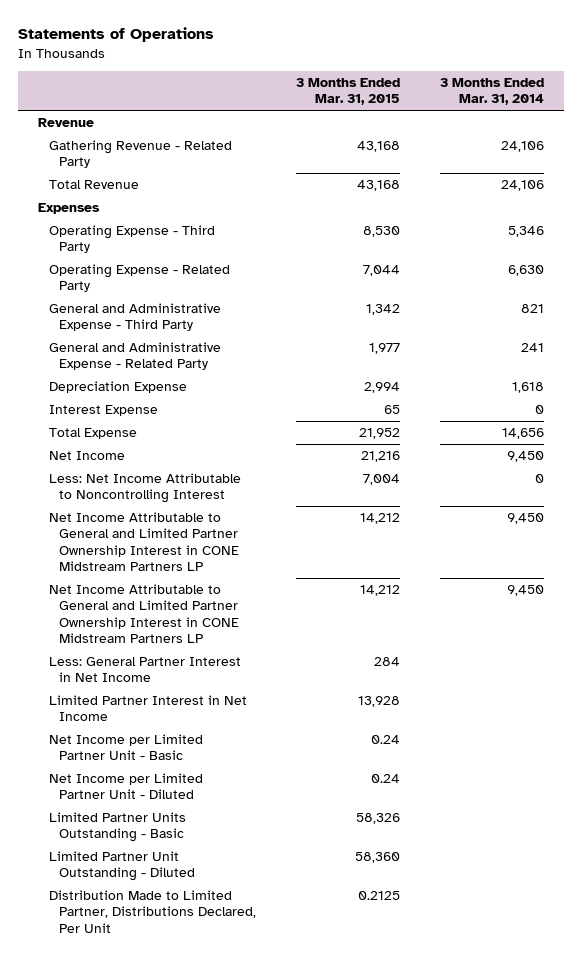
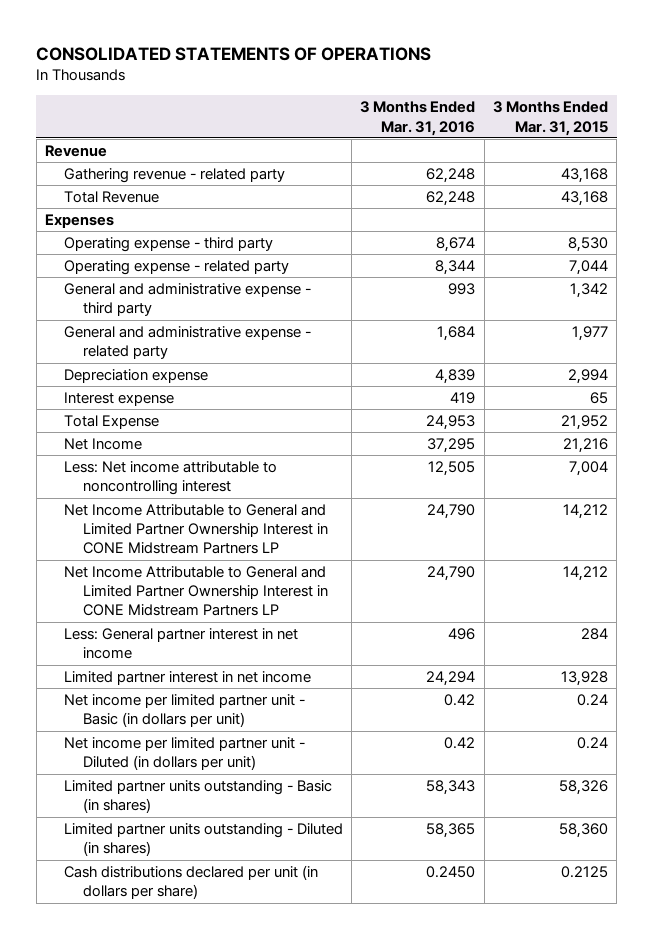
[18,27,215,43] Statements of Operations -> [36,46,432,61] CONSOLIDATED STATEMENTS OF OPERATIONS
[440,78,545,106] 3 Months Ended Mar. 31, 2014 -> none
none -> [360,101,476,136] 3 Months Ended Mar. 31, 2016
[48,140,232,169] Gathering Revenue - Related Party -> [64,167,286,183] Gathering revenue - related party
[48,225,215,254] Operating Expense - Third Party -> [64,236,274,252] Operating expense - third party
[48,264,230,293] Operating Expense - Related Party -> [64,259,290,275] Operating expense - related party
[48,303,221,332] General and Administrative Expense - Third Party -> [64,282,312,317] General and administrative expense - third party
[48,342,221,371] General and Administrative Expense - Related Party -> [64,325,312,360] General and administrative expense - related party
[48,381,187,394] Depreciation Expense -> [64,368,209,383] Depreciation expense
[48,405,158,417] Interest Expense -> [64,391,175,406] Interest expense
[48,473,241,504] Less: Net Income Attributable to Noncontrolling Interest -> [64,460,278,496] Less: Net income attributable to noncontrolling interest
[48,657,241,683] Less: General Partner Interest in Net Income -> [64,627,299,660] Less: General partner interest in net income
[48,695,247,722] Limited Partner Interest in Net Income -> [64,670,312,685] Limited partner interest in net income
[48,734,203,761] Net Income per Limited Partner Unit - Basic -> [64,693,306,728] Net income per limited partner unit - Basic (in dollars per unit)
[48,773,203,800] Net Income per Limited Partner Unit - Diluted -> [64,736,306,771] Net income per limited partner unit - Diluted (in dollars per unit)
[48,812,186,843] Limited Partner Units Outstanding - Basic -> [64,779,333,814] Limited partner units outstanding - Basic (in shares)
[48,851,196,882] Limited Partner Unit Outstanding - Diluted -> [64,822,344,857] Limited partner units outstanding - Diluted (in shares)
[48,890,257,933] Distribution Made to Limited Partner, Distributions Declared, Per Unit -> [64,864,319,900] Cash distributions declared per unit (in dollars per share)

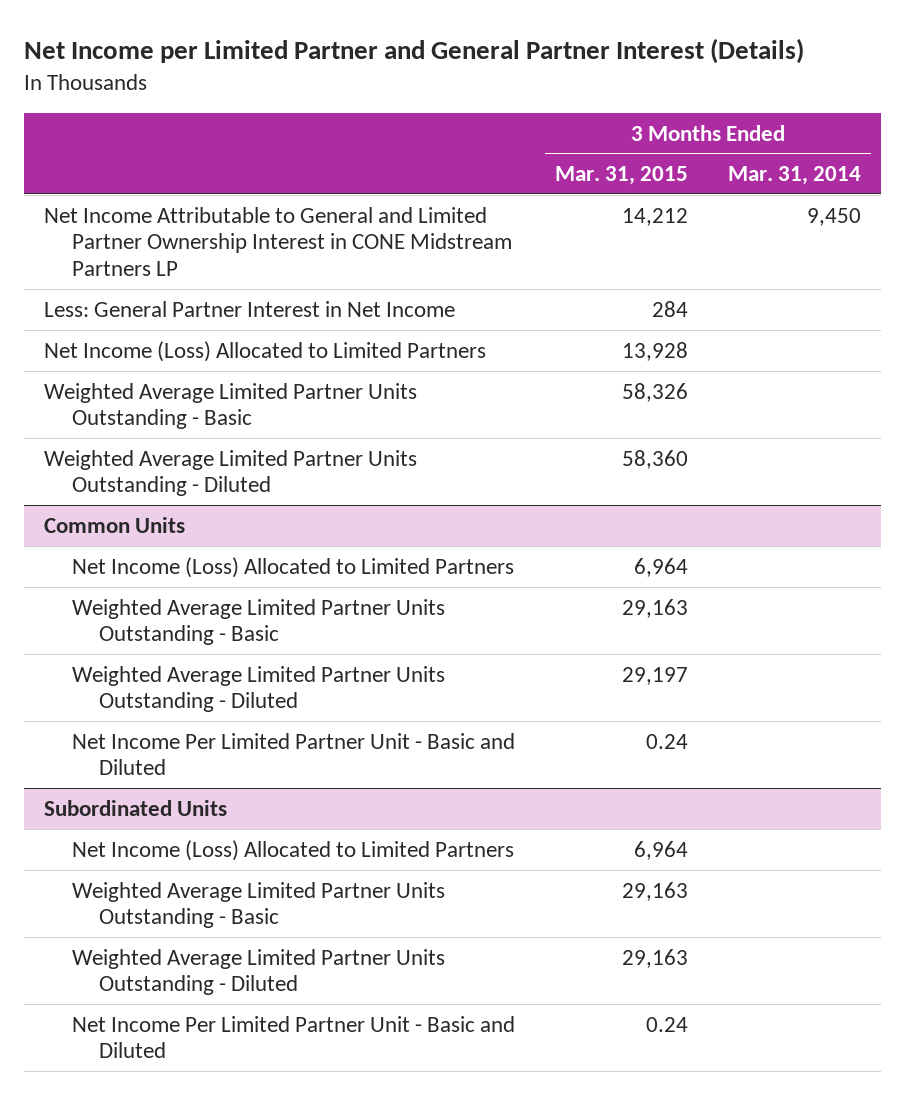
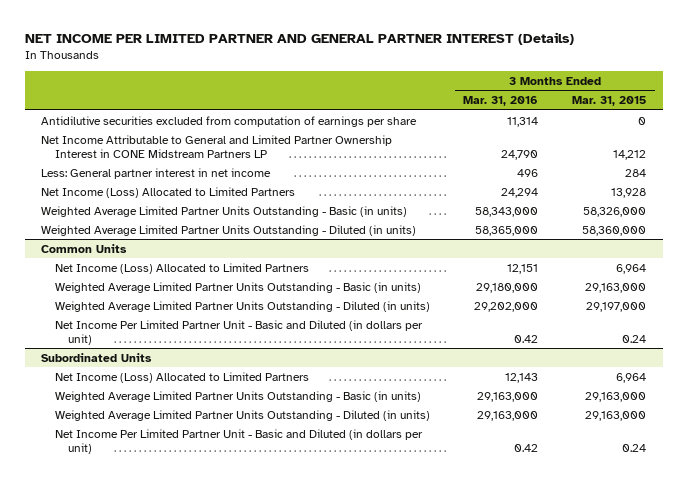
[23,38,804,65] Net Income per Limited Partner and General Partner Interest (Details) -> [24,32,574,46] NET INCOME PER LIMITED PARTNER AND GENERAL PARTNER INTEREST (Details)
[728,166,862,186] Mar. 31, 2014 -> none
none -> [463,96,539,107] Mar. 31, 2016
none -> [41,115,418,127] Antidilutive securities excluded from computation of earnings per share
[43,300,455,317] Less: General Partner Interest in Net Income -> [41,167,272,179] Less: General partner interest in net income
[43,382,417,430] Weighted Average Limited Partner Units Outstanding - Basic -> [41,205,408,217] Weighted Average Limited Partner Units Outstanding - Basic (in units)
[621,382,688,402] 58,326 -> [583,206,647,217] 58,326,000
[43,449,417,497] Weighted Average Limited Partner Units Outstanding - Diluted -> [41,224,417,236] Weighted Average Limited Partner Units Outstanding - Diluted (in units)
[621,449,688,469] 58,360 -> [582,225,647,236] 58,360,000
[71,598,445,646] Weighted Average Limited Partner Units Outstanding - Basic -> [54,281,421,293] Weighted Average Limited Partner Units Outstanding - Basic (in units)
[621,598,688,618] 29,163 -> [585,282,647,293] 29,163,000
[71,665,445,713] Weighted Average Limited Partner Units Outstanding - Diluted -> [54,300,430,312] Weighted Average Limited Partner Units Outstanding - Diluted (in units)
[621,666,688,685] 29,197 -> [586,301,647,312] 29,197,000
[71,732,515,776] Net Income Per Limited Partner Unit - Basic and Diluted -> [54,319,423,345] Net Income Per Limited Partner Unit - Basic and Diluted (in dollars per unit)
[71,881,445,929] Weighted Average Limited Partner Units Outstanding - Basic -> [54,390,421,402] Weighted Average Limited Partner Units Outstanding - Basic (in units)
[621,881,688,901] 29,163 -> [585,391,647,402] 29,163,000
[71,948,445,996] Weighted Average Limited Partner Units Outstanding - Diluted -> [54,409,430,421] Weighted Average Limited Partner Units Outstanding - Diluted (in units)
[621,948,688,968] 29,163 -> [585,410,647,421] 29,163,000
[71,1015,515,1059] Net Income Per Limited Partner Unit - Basic and Diluted -> [54,428,423,454] Net Income Per Limited Partner Unit - Basic and Diluted (in dollars per unit)

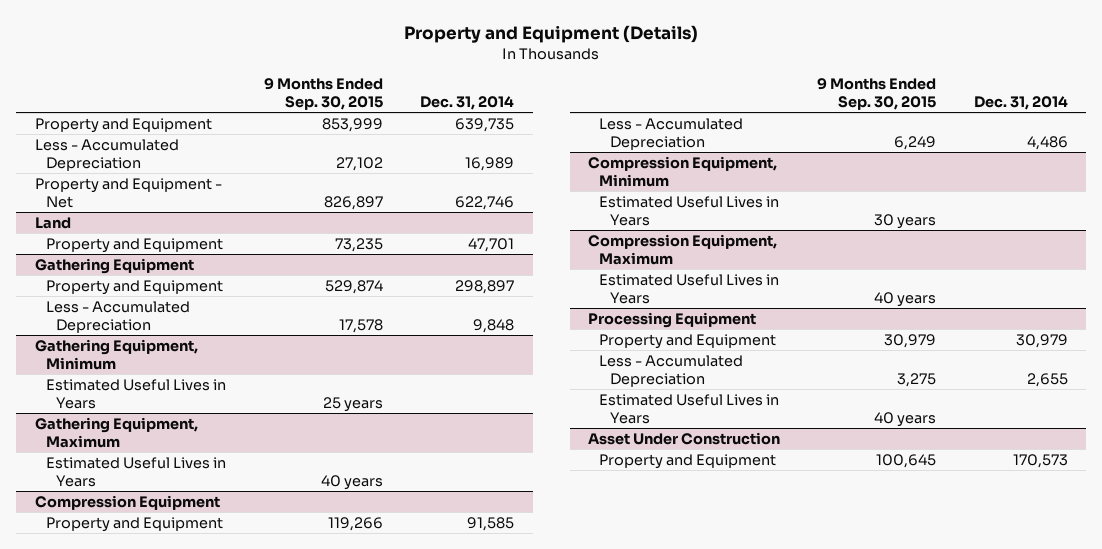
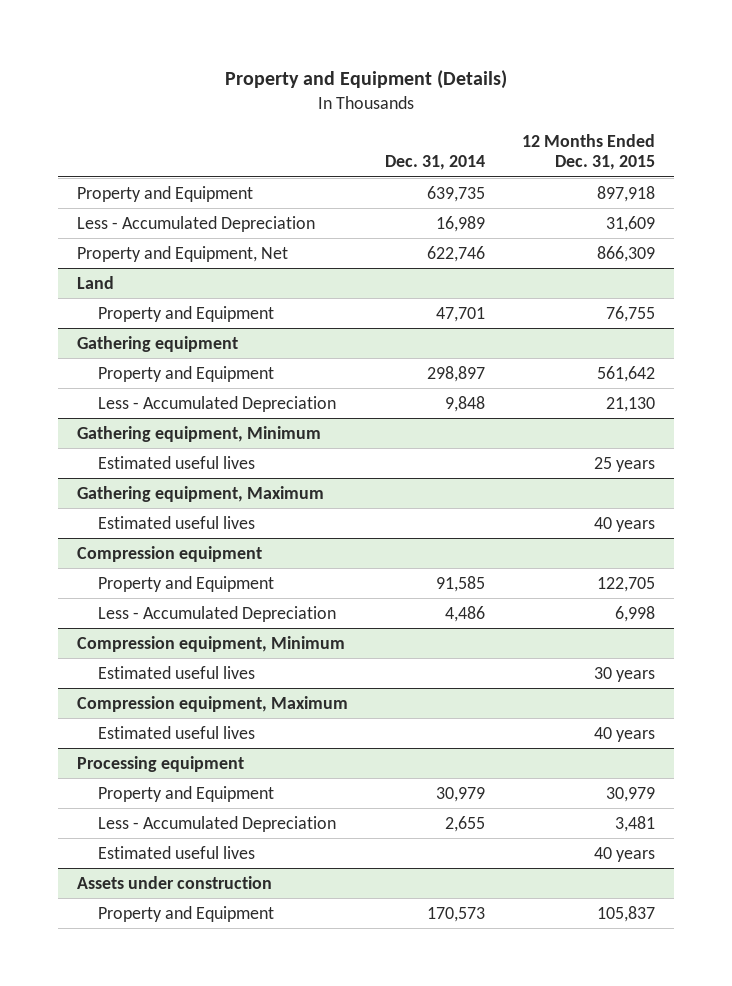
[264,78,384,110] 9 Months Ended Sep. 30, 2015 -> none
none -> [522,133,656,171] 12 Months Ended Dec. 31, 2015
[34,177,222,208] Property and Equipment - Net -> [76,245,288,262] Property and Equipment, Net
[34,257,194,274] Gathering Equipment -> [76,335,238,352] Gathering equipment
[34,338,198,370] Gathering Equipment, Minimum -> [76,425,321,442] Gathering equipment, Minimum
[45,378,226,409] Estimated Useful Lives in Years -> [98,455,256,469] Estimated useful lives
[34,416,198,448] Gathering Equipment, Maximum -> [76,485,324,502] Gathering equipment, Maximum
[45,456,226,487] Estimated Useful Lives in Years -> [98,515,256,529] Estimated useful lives
[34,494,220,510] Compression Equipment -> [76,545,262,562] Compression equipment
[588,155,778,187] Compression Equipment, Minimum -> [76,635,345,652] Compression equipment, Minimum
[598,195,779,226] Estimated Useful Lives in Years -> [98,665,256,679] Estimated useful lives
[588,233,778,265] Compression Equipment, Maximum -> [76,695,348,712] Compression equipment, Maximum
[598,273,779,304] Estimated Useful Lives in Years -> [98,725,256,739] Estimated useful lives
[588,311,757,328] Processing Equipment -> [76,755,244,772] Processing equipment
[598,393,779,424] Estimated Useful Lives in Years -> [98,845,256,859] Estimated useful lives
[588,431,781,445] Asset Under Construction -> [76,875,272,889] Assets under construction

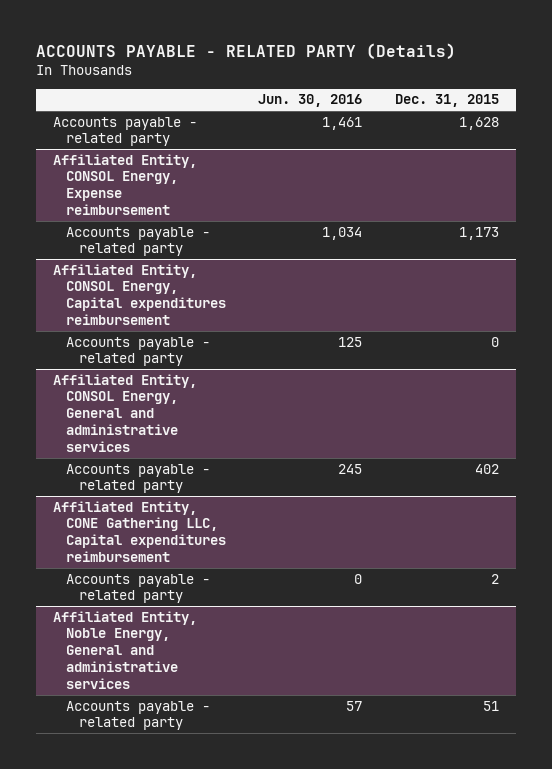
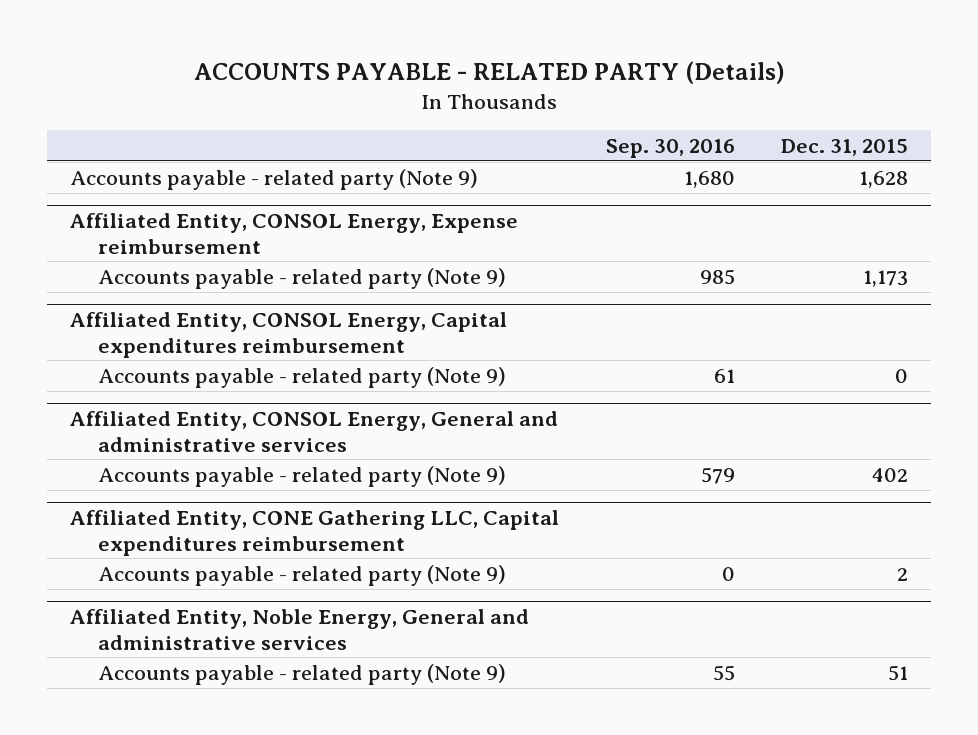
[258,94,363,108] Jun. 30, 2016 -> none
none -> [605,138,735,158] Sep. 30, 2016
[52,116,197,147] Accounts payable - related party -> [70,168,479,190] Accounts payable - related party (Note 9)
[65,226,210,257] Accounts payable - related party -> [97,267,506,289] Accounts payable - related party (Note 9)
[65,336,210,367] Accounts payable - related party -> [97,366,506,388] Accounts payable - related party (Note 9)
[65,463,210,494] Accounts payable - related party -> [97,465,506,487] Accounts payable - related party (Note 9)
[65,573,210,604] Accounts payable - related party -> [97,564,506,586] Accounts payable - related party (Note 9)
[65,700,210,731] Accounts payable - related party -> [97,663,506,685] Accounts payable - related party (Note 9)

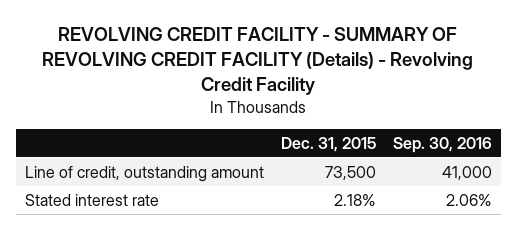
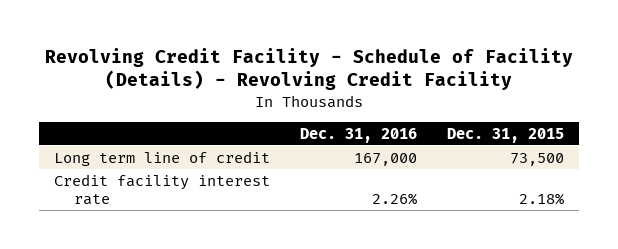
[42,26,474,96] REVOLVING CREDIT FACILITY - SUMMARY OF REVOLVING CREDIT FACILITY (Details) - Revolving Credit Facility -> [45,47,574,91] Revolving Credit Facility - Schedule of Facility (Details) - Revolving Credit Facility
[393,136,493,153] Sep. 30, 2016 -> none
none -> [300,127,418,143] Dec. 31, 2016
[24,165,264,182] Line of credit, outstanding amount -> [54,150,271,166] Long term line of credit
[24,193,159,206] Stated interest rate -> [54,173,271,205] Credit facility interest rate

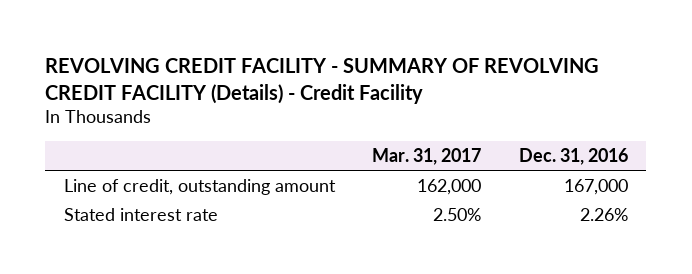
[45,47,574,91] Revolving Credit Facility - Schedule of Facility (Details) - Revolving Credit Facility -> [45,57,600,104] REVOLVING CREDIT FACILITY - SUMMARY OF REVOLVING CREDIT FACILITY (Details) - Credit Facility
[447,127,565,143] Dec. 31, 2015 -> none
none -> [372,147,482,165] Mar. 31, 2017
[54,150,271,166] Long term line of credit -> [63,178,336,195] Line of credit, outstanding amount
[54,173,271,205] Credit facility interest rate -> [63,207,218,221] Stated interest rate

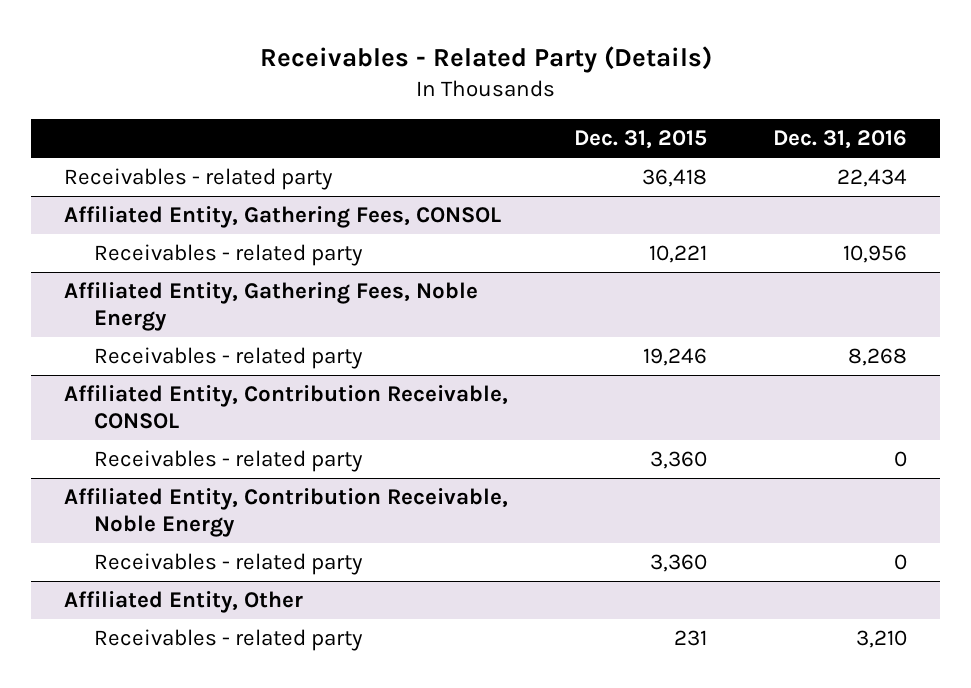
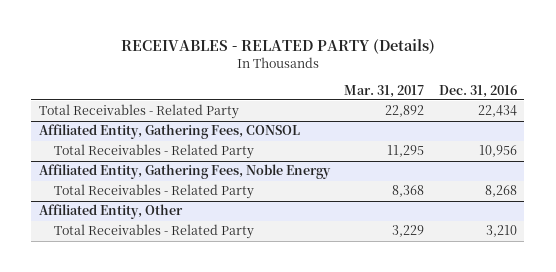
[259,46,712,74] Receivables - Related Party (Details) -> [120,38,435,54] RECEIVABLES - RELATED PARTY (Details)
[574,130,708,150] Dec. 31, 2015 -> none
none -> [344,84,425,98] Mar. 31, 2017
[64,168,334,191] Receivables - related party -> [38,104,239,120] Total Receivables - Related Party
[94,244,364,267] Receivables - related party -> [54,144,255,160] Total Receivables - Related Party
[64,385,509,429] Affiliated Entity, Contribution Receivable, CONSOL -> none
[94,450,364,473] Receivables - related party -> none
[64,488,509,537] Affiliated Entity, Contribution Receivable, Noble Energy -> none
[94,553,364,576] Receivables - related party -> none
[94,347,364,370] Receivables - related party -> [54,184,255,200] Total Receivables - Related Party
[94,629,364,652] Receivables - related party -> [54,224,255,240] Total Receivables - Related Party

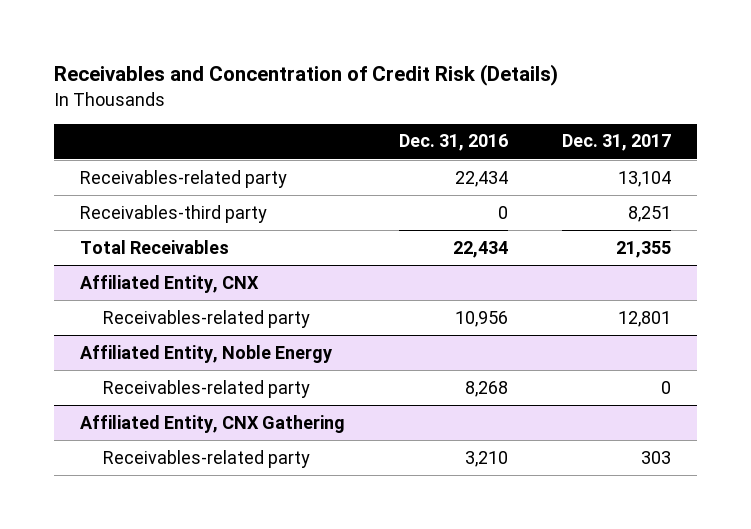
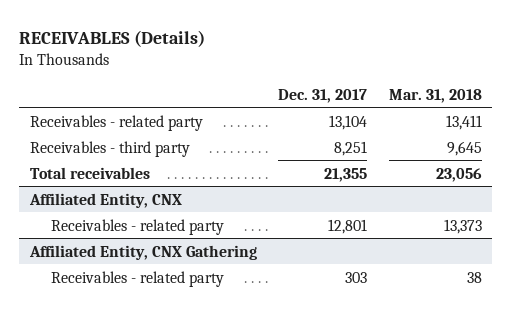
[53,64,558,87] Receivables and Concentration of Credit Risk (Details) -> [19,29,206,47] RECEIVABLES (Details)
[399,134,509,152] Dec. 31, 2016 -> none
none -> [388,88,482,103] Mar. 31, 2018
[80,169,288,188] Receivables-related party -> [30,114,204,131] Receivables - related party
[80,204,268,223] Receivables-third party -> [30,140,191,157] Receivables - third party
[80,239,230,254] Total Receivables -> [30,166,151,179] Total receivables
[80,344,333,363] Affiliated Entity, Noble Energy -> none
[102,379,310,398] Receivables-related party -> none
[102,309,310,328] Receivables-related party -> [51,218,225,235] Receivables - related party
[102,449,310,468] Receivables-related party -> [51,270,225,287] Receivables - related party

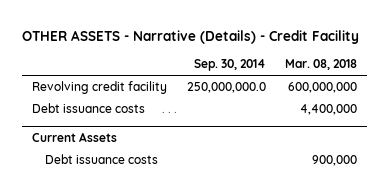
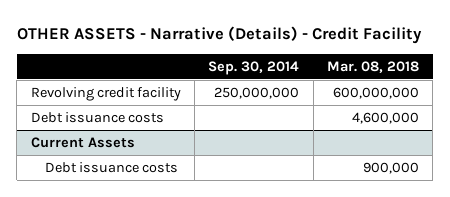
[186,82,266,94] 250,000,000.0 -> [214,87,300,100] 250,000,000
[300,104,358,116] 4,400,000 -> [352,112,420,125] 4,600,000

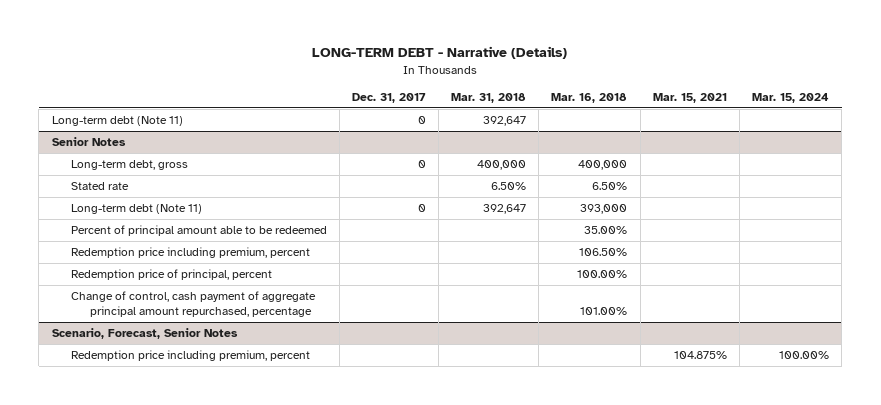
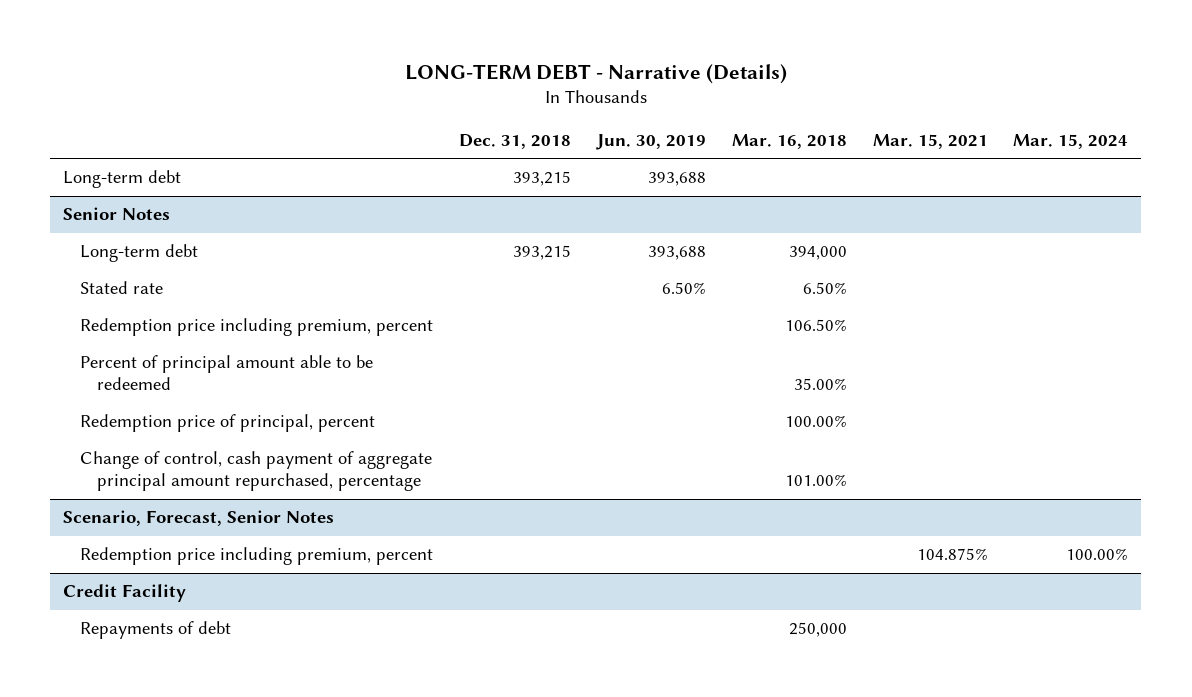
[351,92,426,103] Dec. 31, 2017 -> none
[451,92,527,103] Mar. 31, 2018 -> none
none -> [459,134,572,150] Dec. 31, 2018
none -> [595,134,706,151] Jun. 30, 2019
[51,116,183,127] Long-term debt (Note 11) -> [63,170,182,189] Long-term debt
[70,160,188,171] Long-term debt, gross -> [80,244,199,263] Long-term debt
[578,160,628,171] 400,000 -> [788,246,847,261] 394,000
[70,204,202,215] Long-term debt (Note 11) -> none
[70,225,327,237] Percent of principal amount able to be redeemed -> [80,355,374,391] Percent of principal amount able to be redeemed
none -> [63,584,187,603] Credit Facility
none -> [80,621,232,640] Repayments of debt

